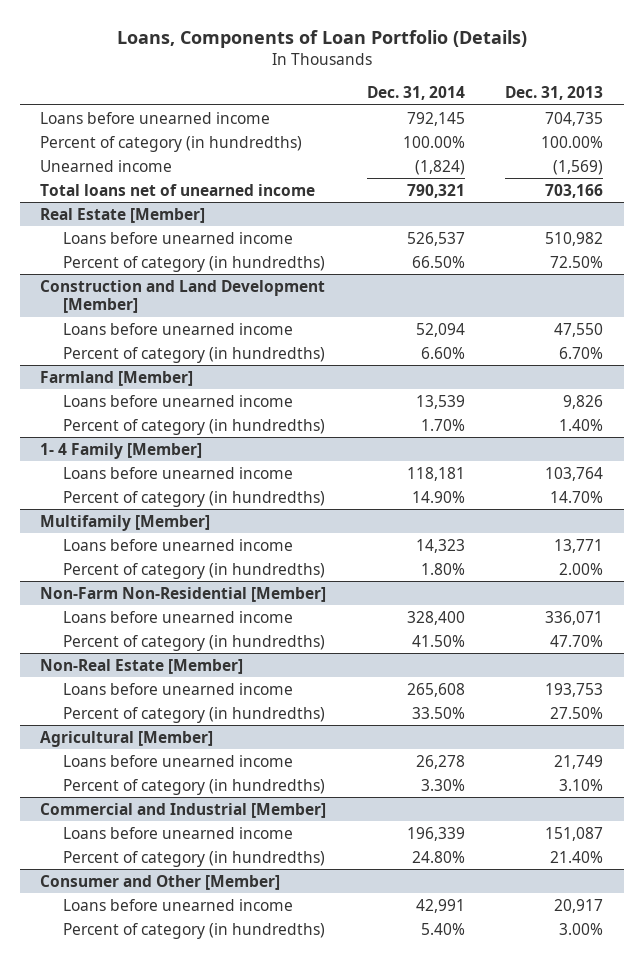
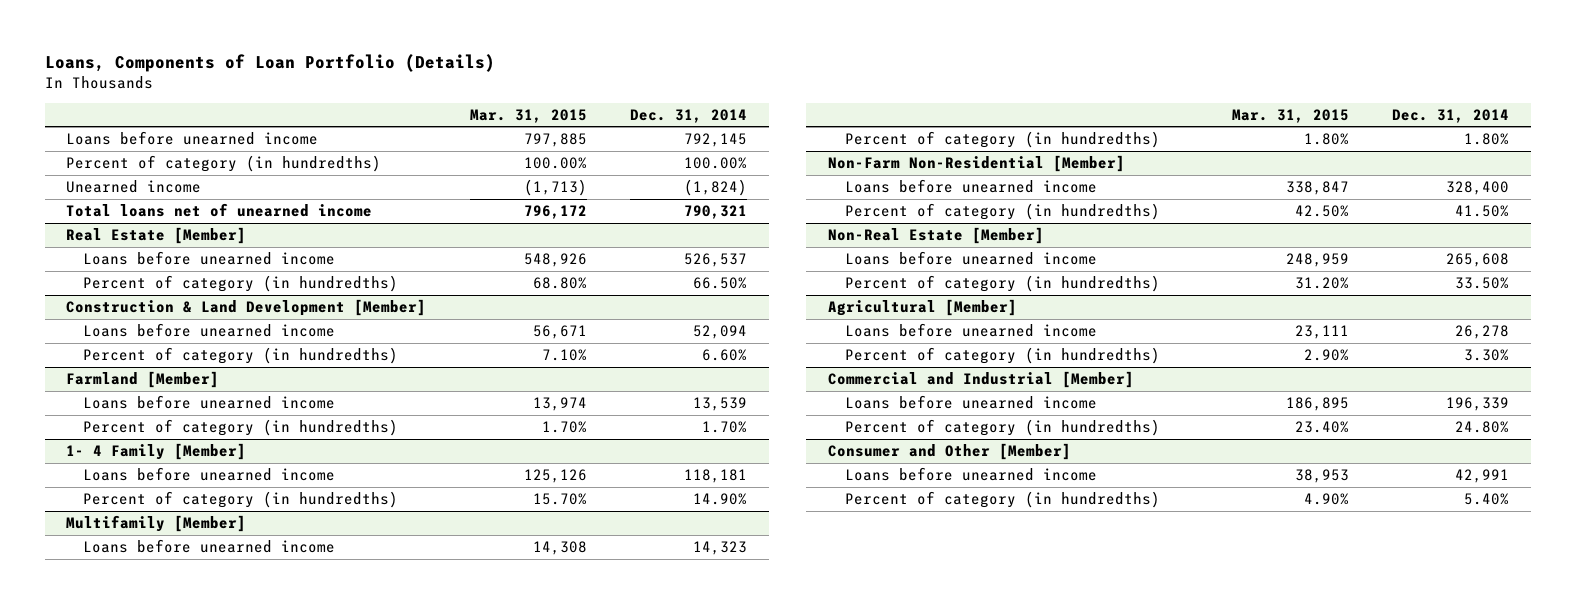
[505,86,604,101] Dec. 31, 2013 -> none
none -> [469,108,587,123] Mar. 31, 2015
[39,279,325,314] Construction and Land Development [Member] -> [66,299,427,317] Construction & Land Development [Member]

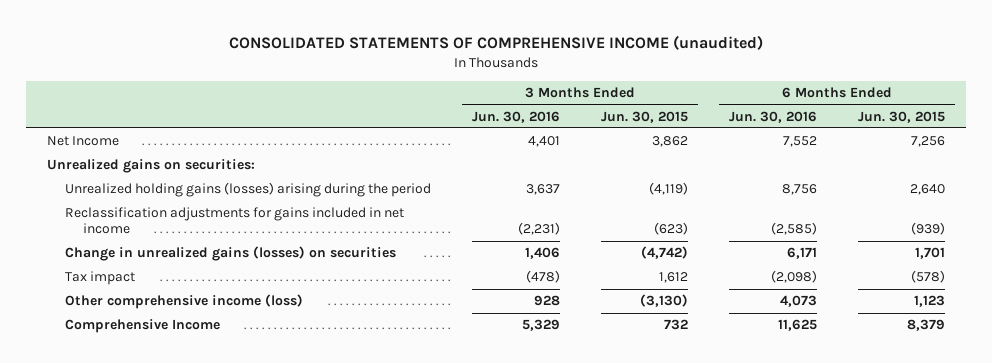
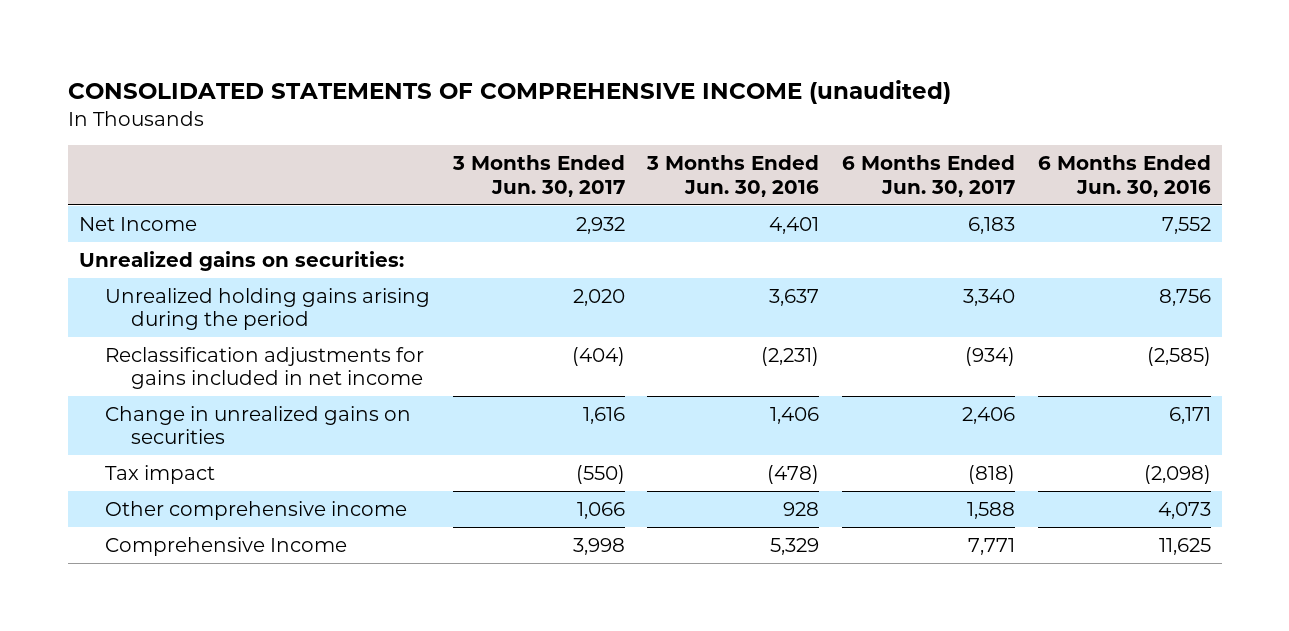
[601,110,689,123] Jun. 30, 2015 -> none
[858,110,946,123] Jun. 30, 2015 -> none
none -> [451,155,625,197] 3 Months Ended Jun. 30, 2017
none -> [841,155,1015,197] 6 Months Ended Jun. 30, 2017
[64,182,431,198] Unrealized holding gains (losses) arising during the period -> [105,287,431,331] Unrealized holding gains arising during the period
[64,246,396,262] Change in unrealized gains (losses) on securities -> [105,405,412,445] Change in unrealized gains on securities
[64,294,303,310] Other comprehensive income (loss) -> [105,500,408,520] Other comprehensive income

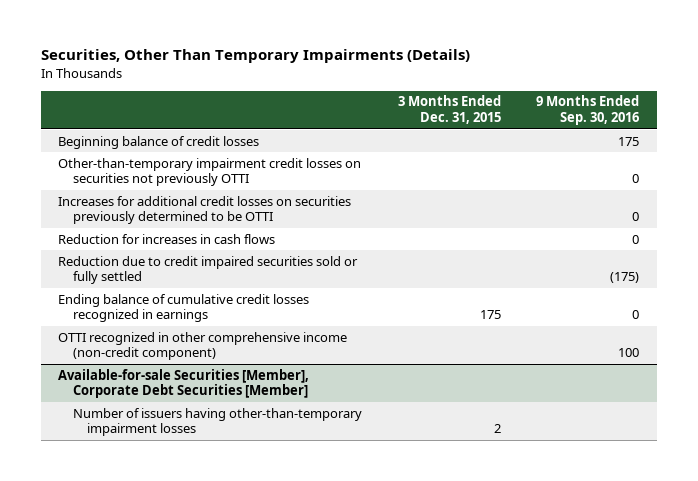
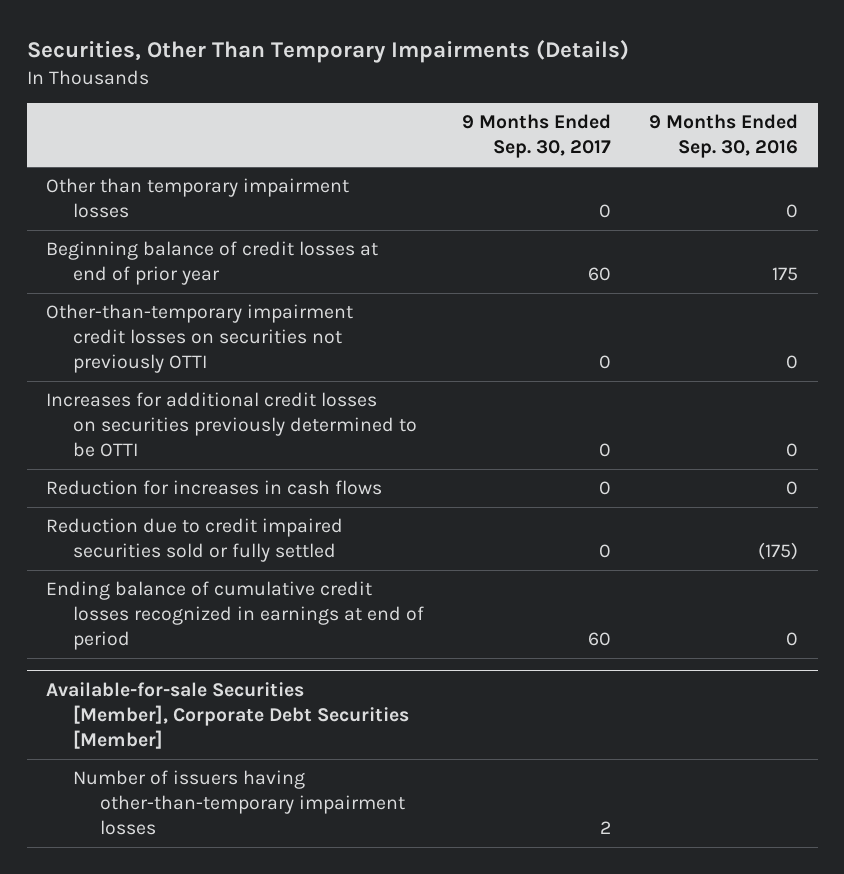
[397,95,501,125] 3 Months Ended Dec. 31, 2015 -> none
none -> [462,114,612,159] 9 Months Ended Sep. 30, 2017
none -> [46,178,350,219] Other than temporary impairment losses
[58,135,260,149] Beginning balance of credit losses -> [46,241,379,286] Beginning balance of credit losses at end of prior year
[58,331,348,361] OTTI recognized in other comprehensive income (non-credit component) -> none
[58,293,310,323] Ending balance of cumulative credit losses recognized in earnings -> [46,581,424,651] Ending balance of cumulative credit losses recognized in earnings at end of period

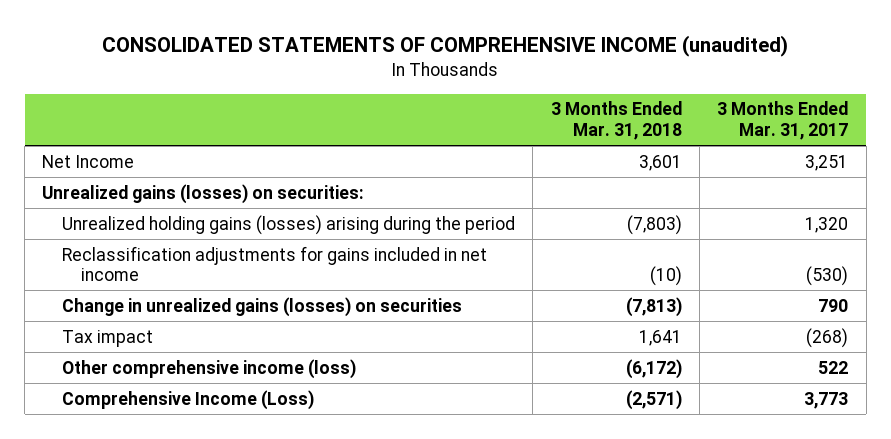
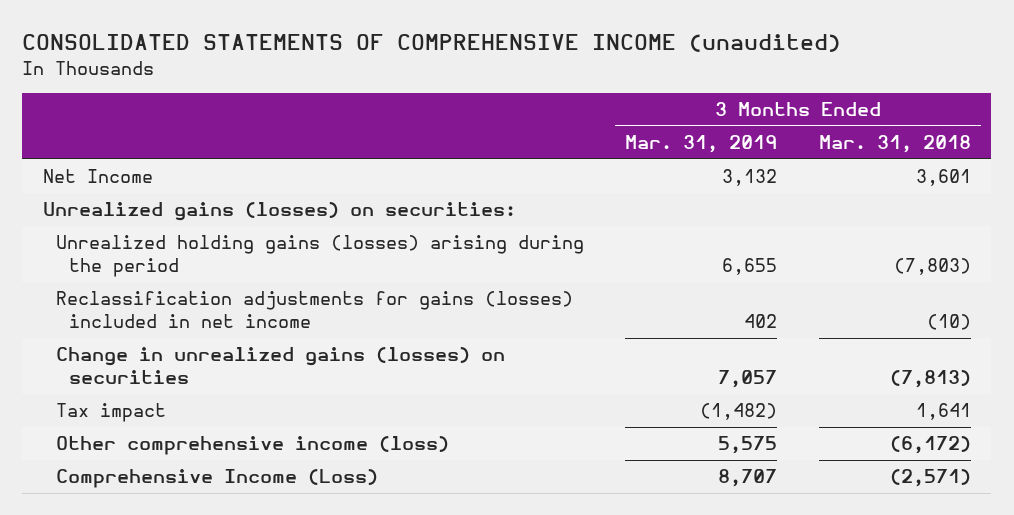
[717,101,849,140] 3 Months Ended Mar. 31, 2017 -> none
none -> [625,134,778,153] Mar. 31, 2019
[61,245,487,282] Reclassification adjustments for gains included in net income -> [55,291,573,329] Reclassification adjustments for gains (losses) included in net income

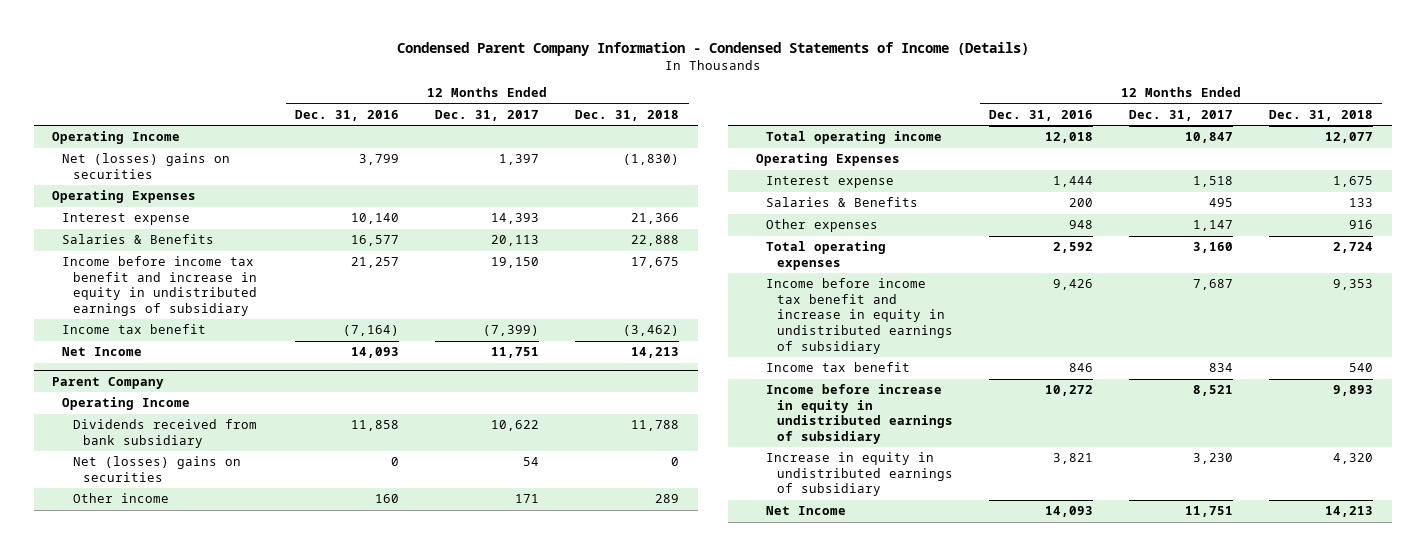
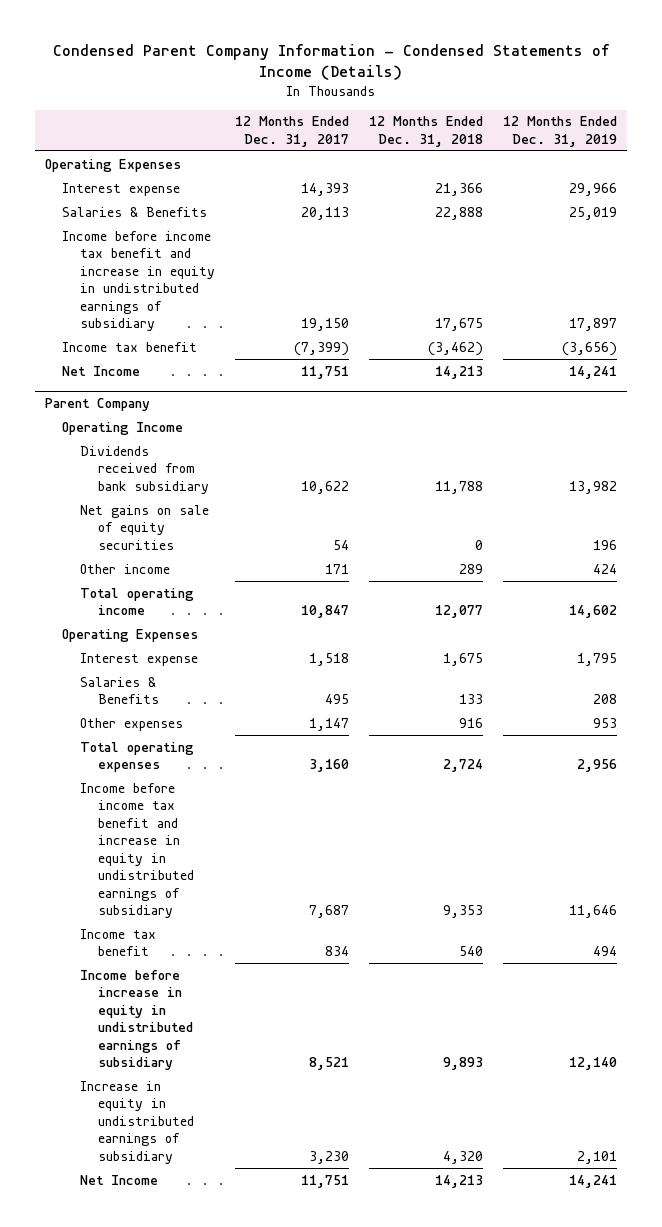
[294,109,399,121] Dec. 31, 2016 -> none
none -> [503,116,618,147] 12 Months Ended Dec. 31, 2019
[52,131,181,145] Operating Income -> none
[62,153,231,179] Net (losses) gains on securities -> none
[72,456,241,482] Net (losses) gains on securities -> [80,504,210,550] Net gains on sale of equity securities

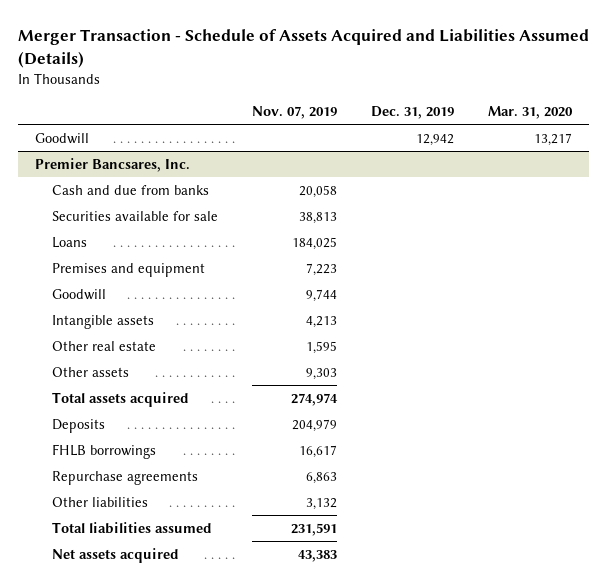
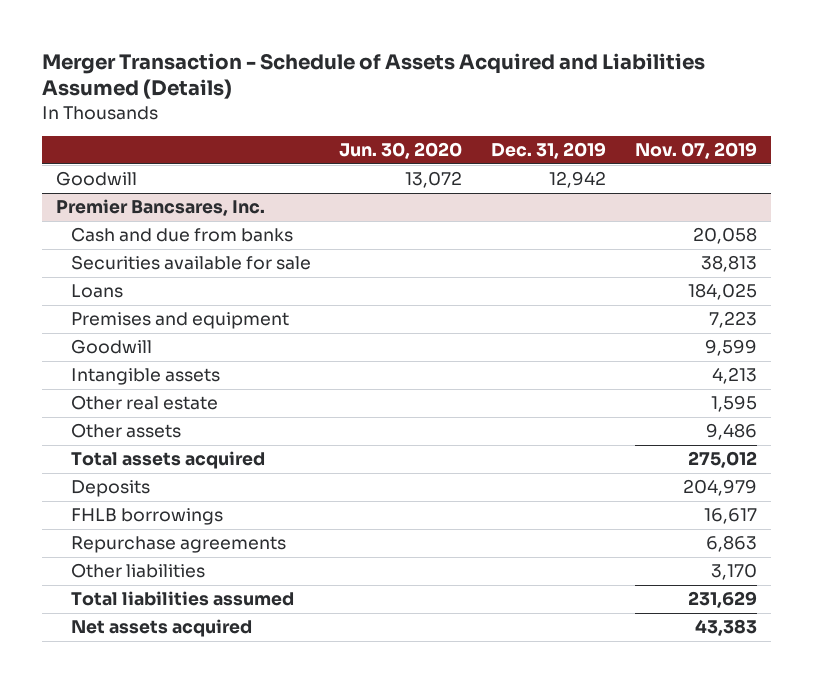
[488,106,574,120] Mar. 31, 2020 -> none
none -> [339,142,463,160] Jun. 30, 2020
[305,288,337,302] 9,744 -> [704,339,757,357] 9,599
[305,367,337,380] 9,303 -> [705,423,757,441] 9,486
[290,392,338,406] 274,974 -> [687,451,757,469] 275,012
[305,497,337,510] 3,132 -> [710,563,757,581] 3,170
[290,522,337,536] 231,591 -> [687,591,757,609] 231,629

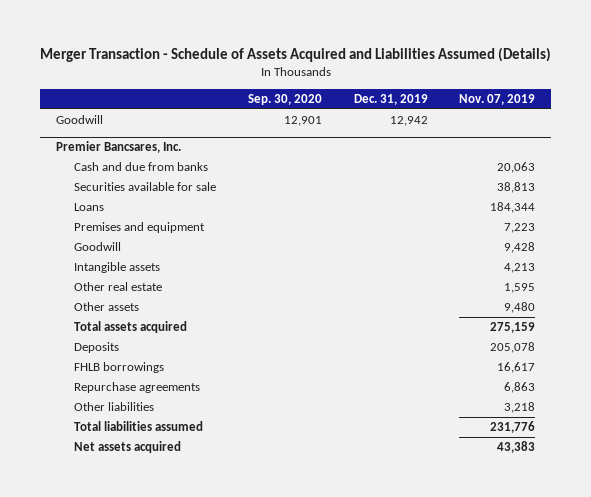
[339,142,463,160] Jun. 30, 2020 -> none
none -> [247,93,322,105] Sep. 30, 2020
[692,227,757,245] 20,058 -> [497,161,536,173] 20,063
[687,283,757,301] 184,025 -> [490,201,536,213] 184,344
[704,339,757,357] 9,599 -> [504,241,536,253] 9,428
[705,423,757,441] 9,486 -> [504,301,536,313] 9,480
[687,451,757,469] 275,012 -> [490,321,536,333] 275,159
[682,479,757,497] 204,979 -> [490,341,536,353] 205,078
[710,563,757,581] 3,170 -> [504,401,536,413] 3,218
[687,591,757,609] 231,629 -> [490,420,536,433] 231,776

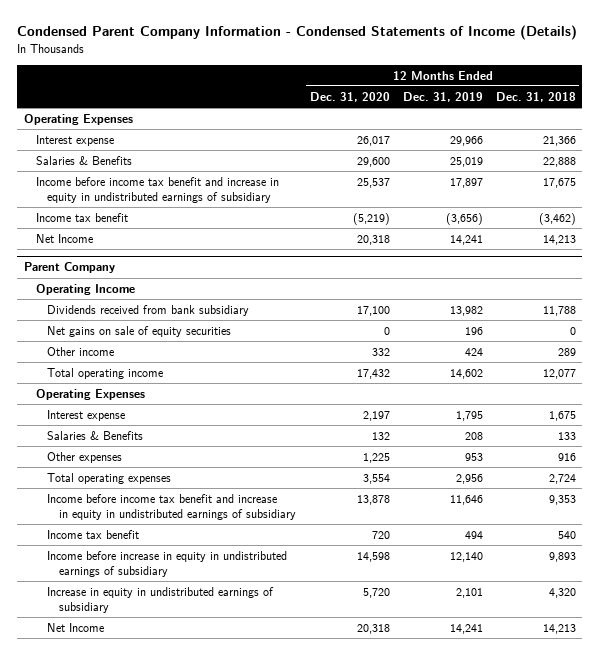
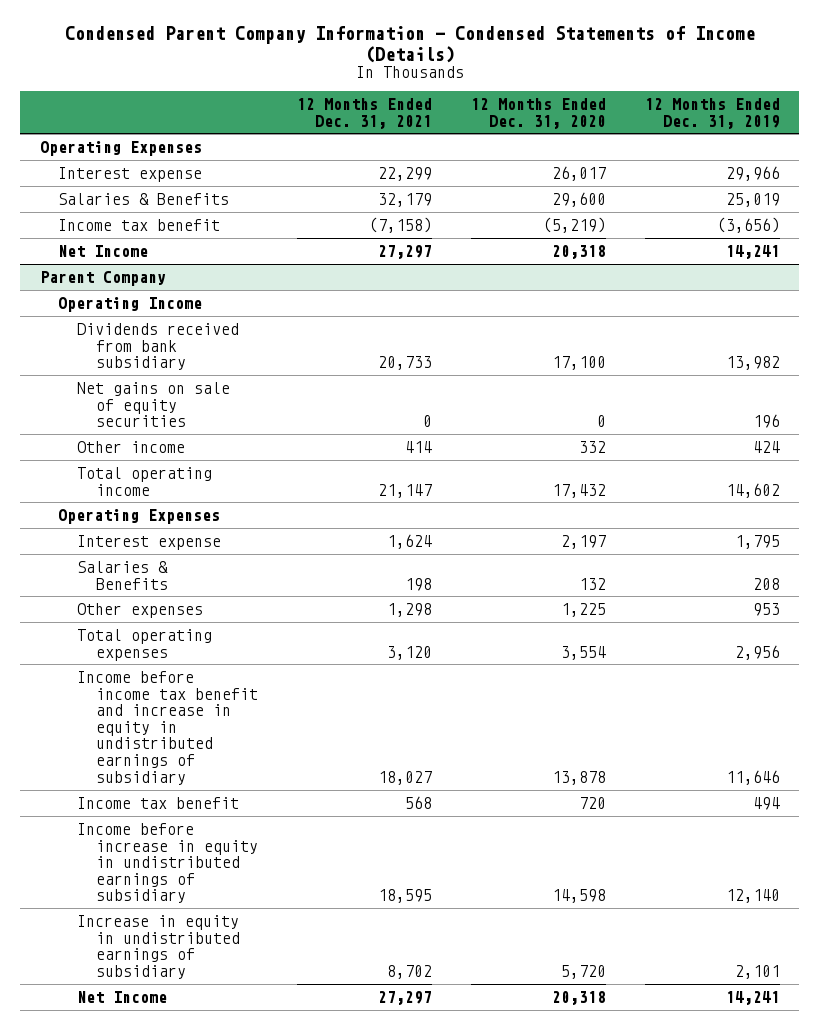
[495,91,576,102] Dec. 31, 2018 -> none
none -> [296,97,432,129] 12 Months Ended Dec. 31, 2021
[35,176,279,203] Income before income tax benefit and increase in equity in undistributed earnings of subsidiary -> none

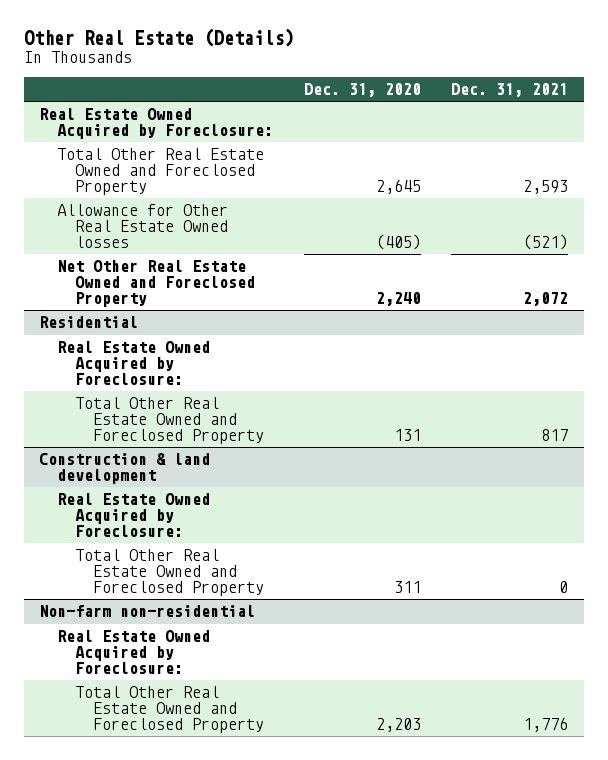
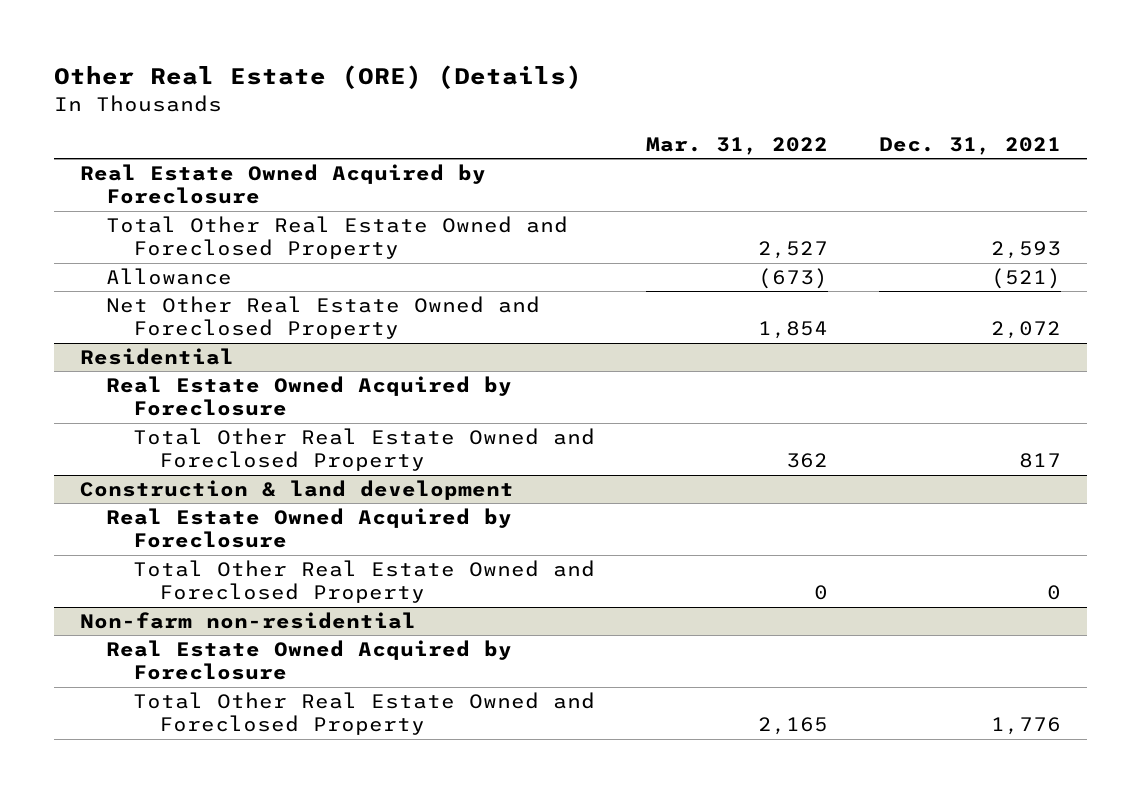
[23,27,294,47] Other Real Estate (Details) -> [54,65,583,90] Other Real Estate (ORE) (Details)
[303,83,421,98] Dec. 31, 2020 -> none
none -> [645,137,828,156] Mar. 31, 2022
[39,108,274,140] Real Estate Owned Acquired by Foreclosure: -> [79,163,486,205] Real Estate Owned Acquired by Foreclosure
[57,204,229,248] Allowance for Other Real Estate Owned losses -> [106,267,233,285] Allowance
[57,341,211,385] Real Estate Owned Acquired by Foreclosure: -> [106,375,513,417] Real Estate Owned Acquired by Foreclosure
[57,493,211,537] Real Estate Owned Acquired by Foreclosure: -> [106,507,513,549] Real Estate Owned Acquired by Foreclosure
[57,630,211,674] Real Estate Owned Acquired by Foreclosure: -> [106,639,513,681] Real Estate Owned Acquired by Foreclosure

